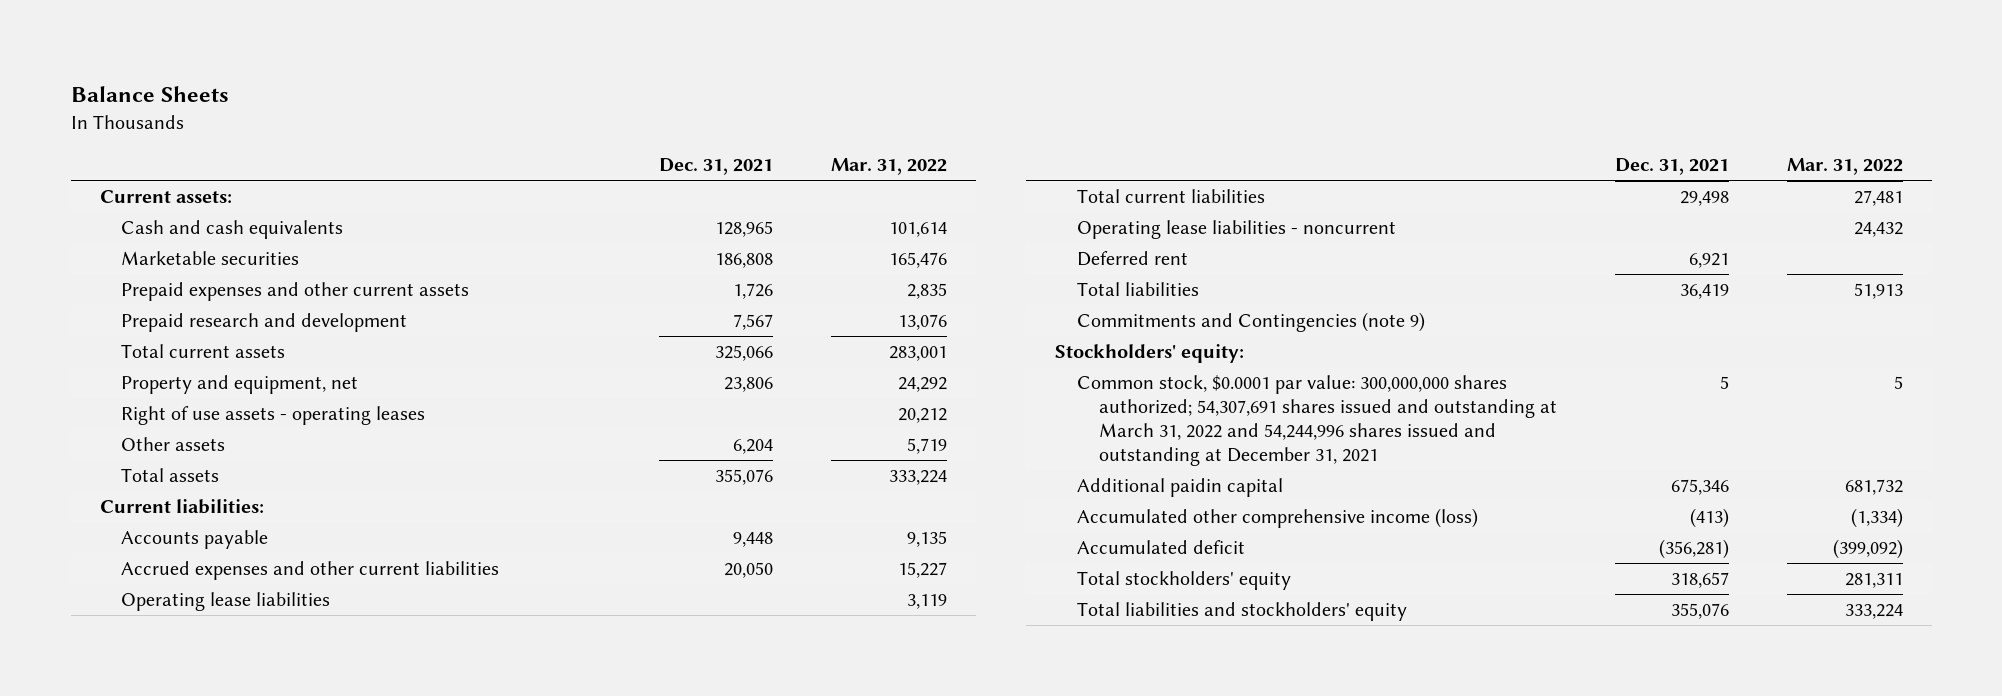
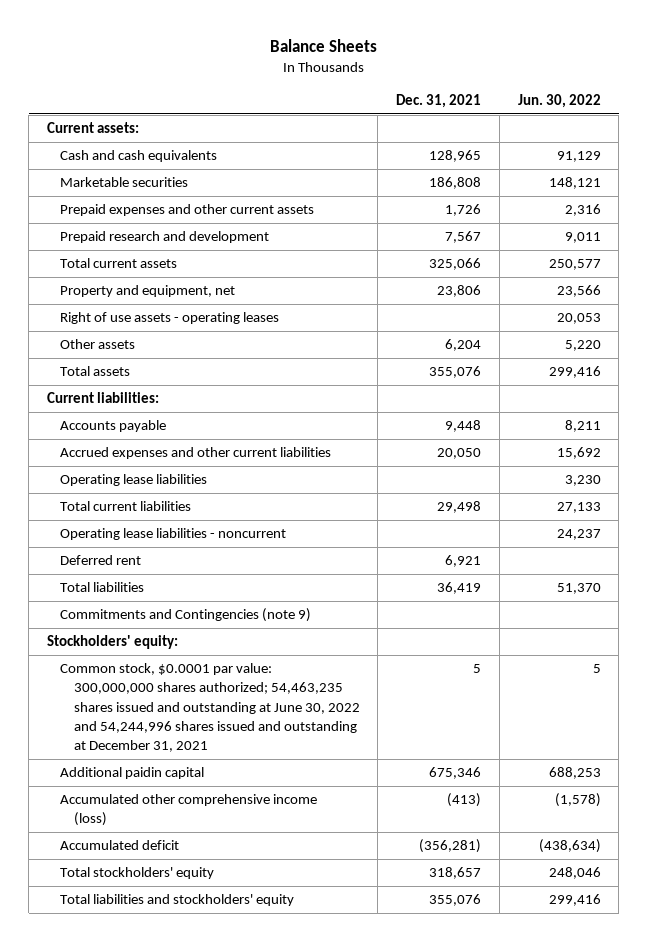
[830,158,947,176] Mar. 31, 2022 -> none
none -> [517,94,601,109] Jun. 30, 2022
[1077,374,1557,467] Common stock, $0.0001 par value: 300,000,000 shares authorized; 54,307,691 shares issued and outstanding at March 31, 2022 and 54,244,996 shares issued and outstanding at December 31, 2021 -> [60,663,360,753] Common stock, $0.0001 par value: 300,000,000 shares authorized; 54,463,235 shares issued and outstanding at June 30, 2022 and 54,244,996 shares issued and outstanding at December 31, 2021

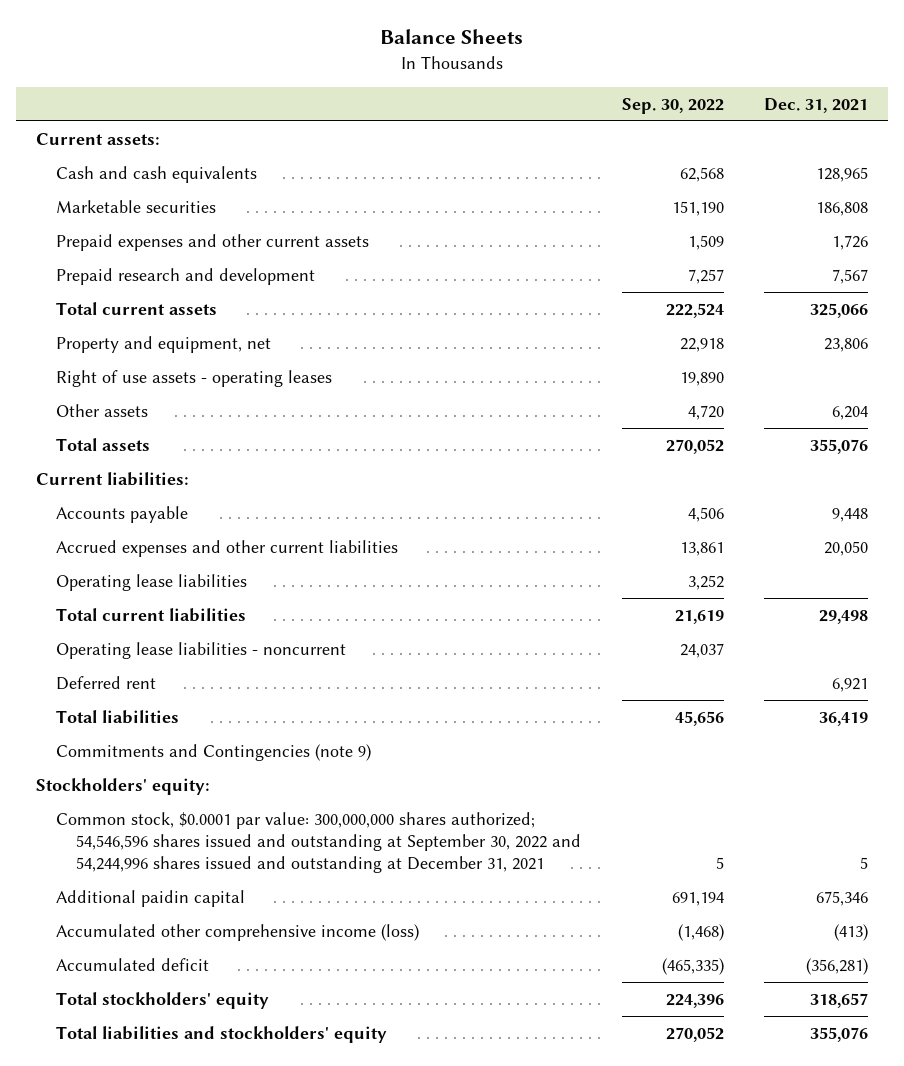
[517,94,601,109] Jun. 30, 2022 -> none
none -> [621,98,724,115] Sep. 30, 2022
[60,663,360,753] Common stock, $0.0001 par value: 300,000,000 shares authorized; 54,463,235 shares issued and outstanding at June 30, 2022 and 54,244,996 shares issued and outstanding at December 31, 2021 -> [56,811,582,873] Common stock, $0.0001 par value: 300,000,000 shares authorized; 54,546,596 shares issued and outstanding at September 30, 2022 and 54,244,996 shares issued and outstanding at December 31, 2021

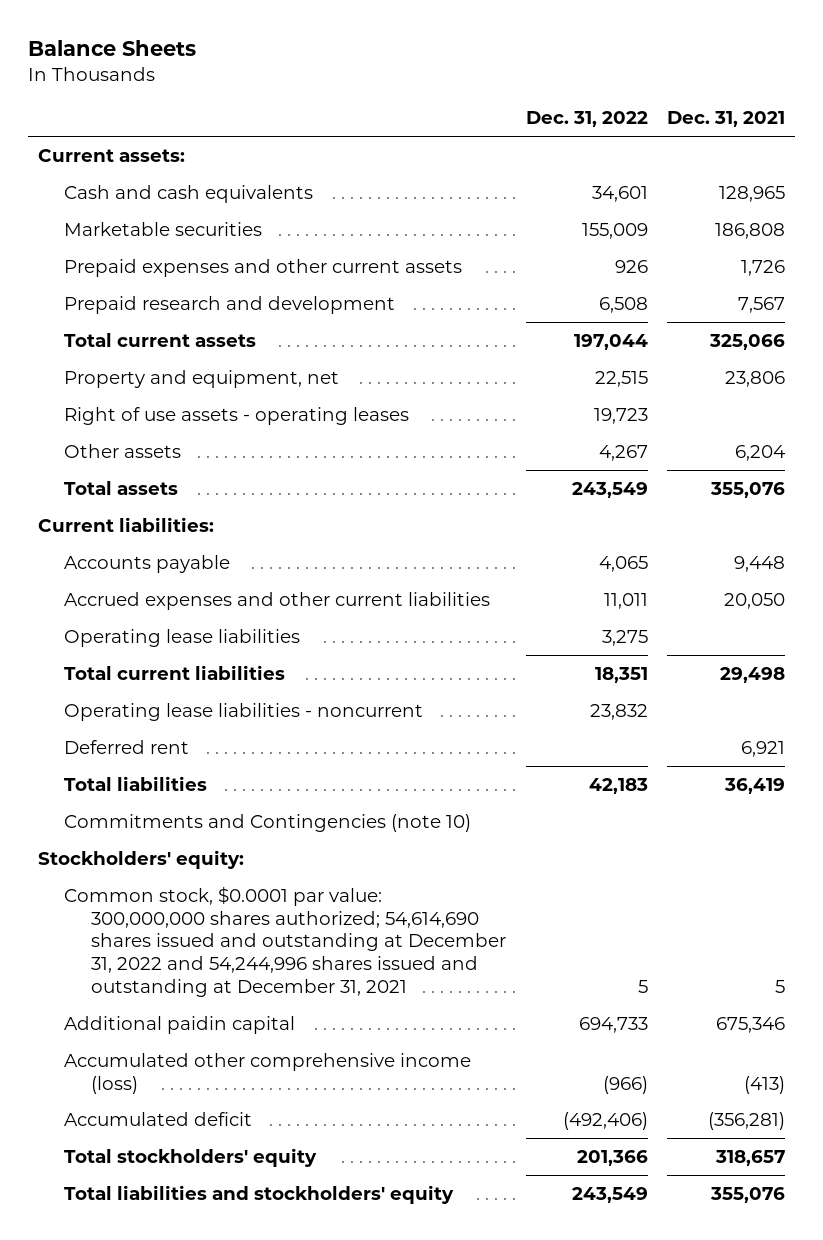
[621,98,724,115] Sep. 30, 2022 -> none
none -> [525,111,648,128] Dec. 31, 2022
[56,743,372,761] Commitments and Contingencies (note 9) -> [64,813,472,832] Commitments and Contingencies (note 10)
[56,811,582,873] Common stock, $0.0001 par value: 300,000,000 shares authorized; 54,546,596 shares issued and outstanding at September 30, 2022 and 54,244,996 shares issued and outstanding at December 31, 2021 -> [64,885,506,998] Common stock, $0.0001 par value: 300,000,000 shares authorized; 54,614,690 shares issued and outstanding at December 31, 2022 and 54,244,996 shares issued and outstanding at December 31, 2021

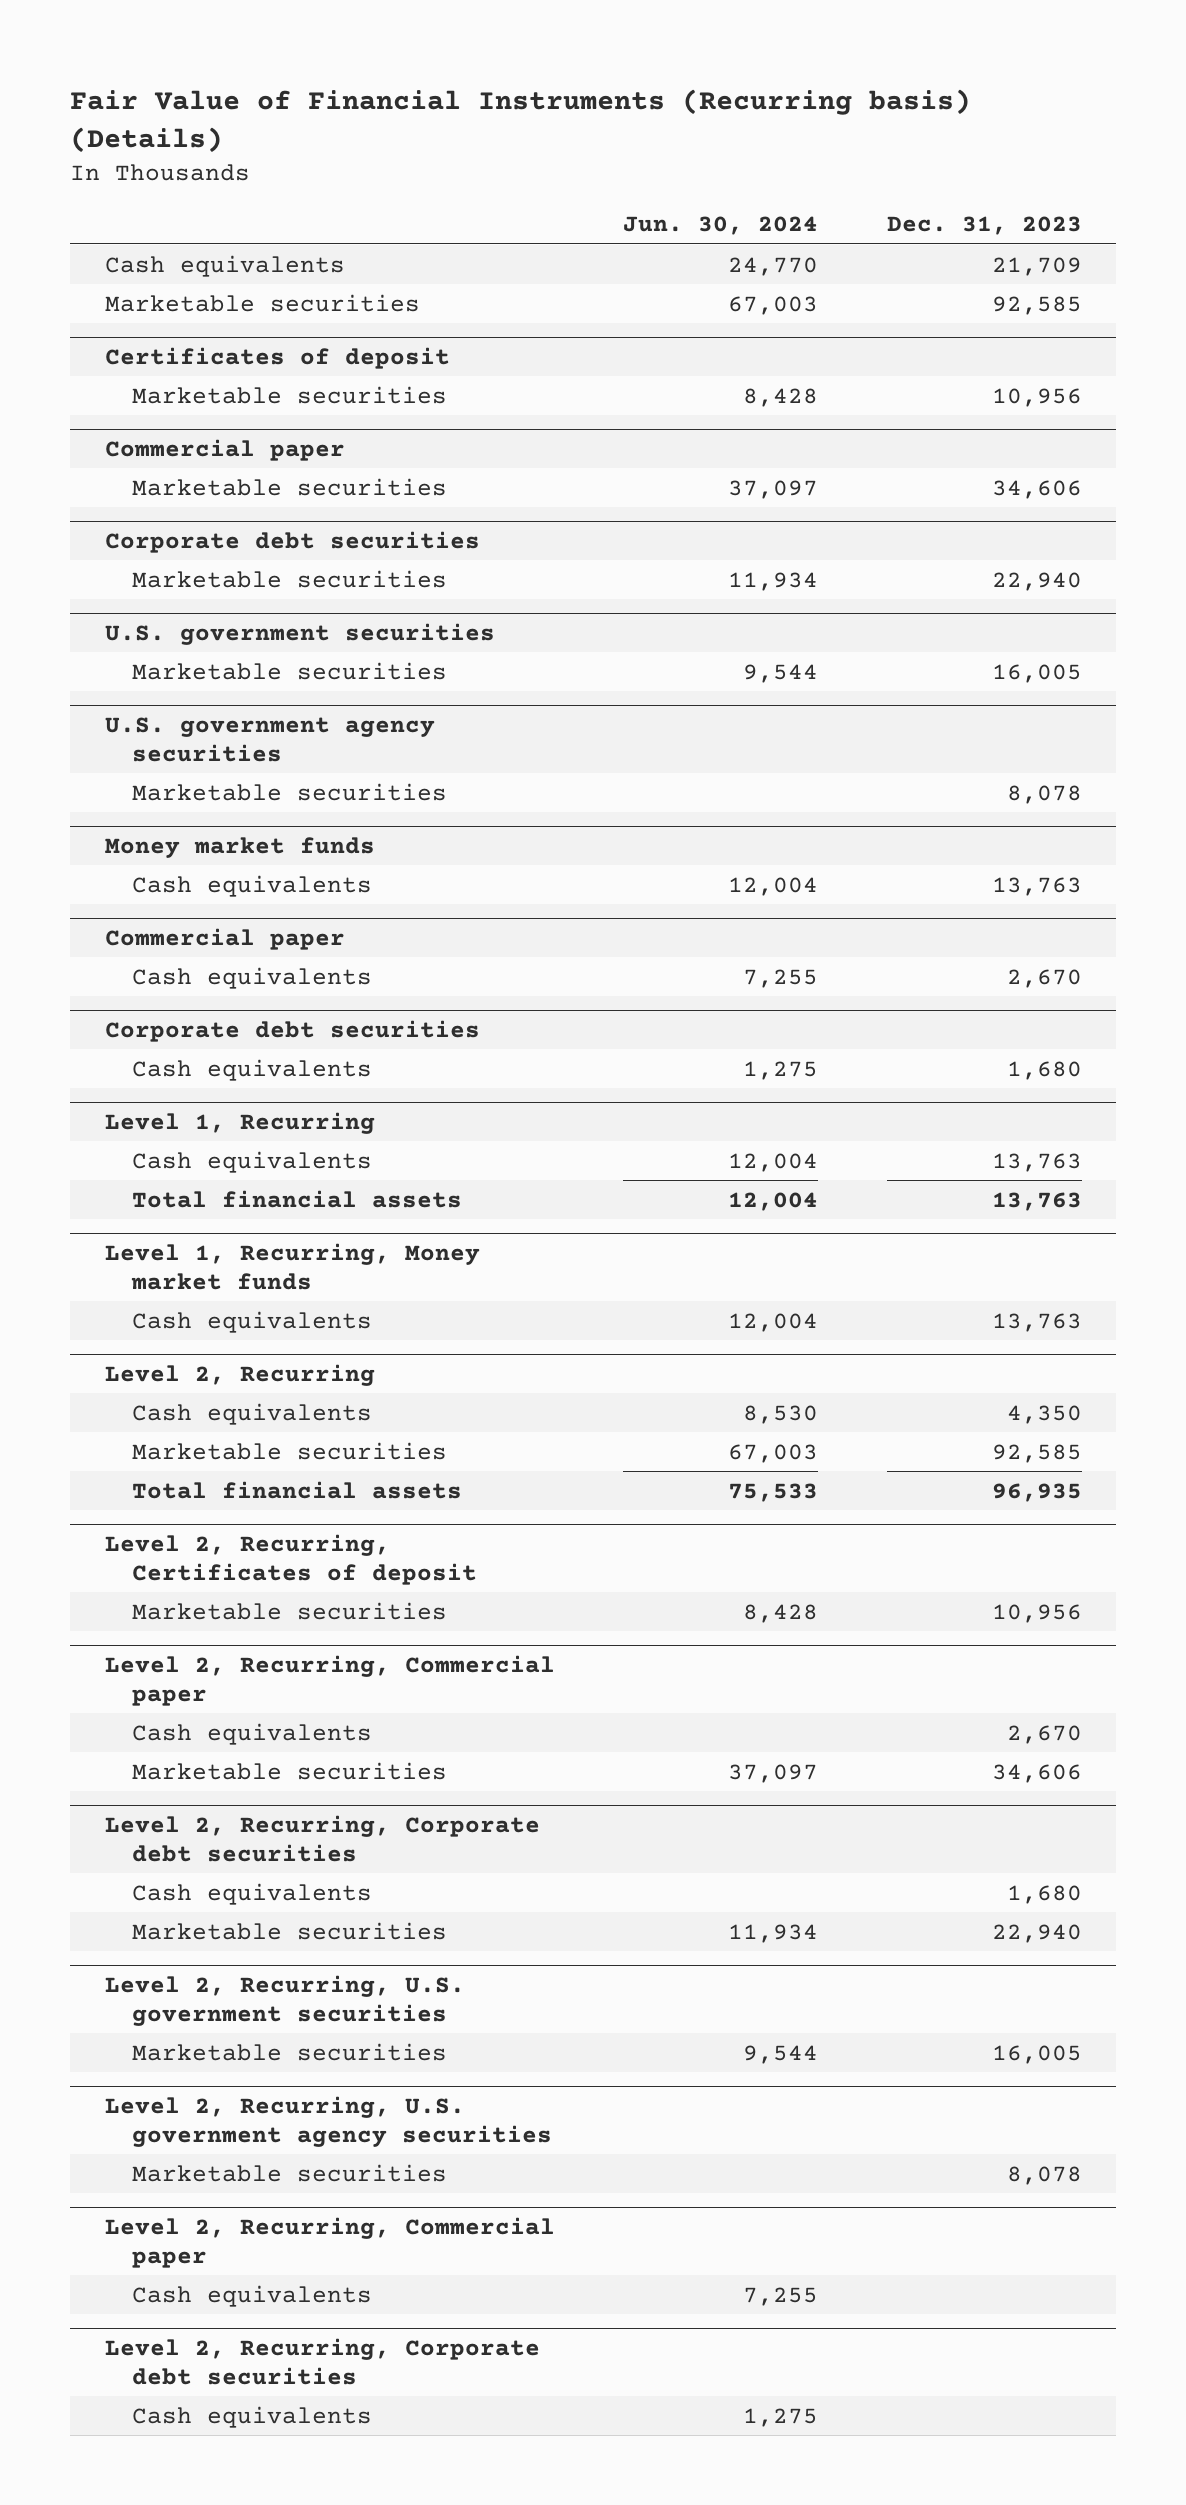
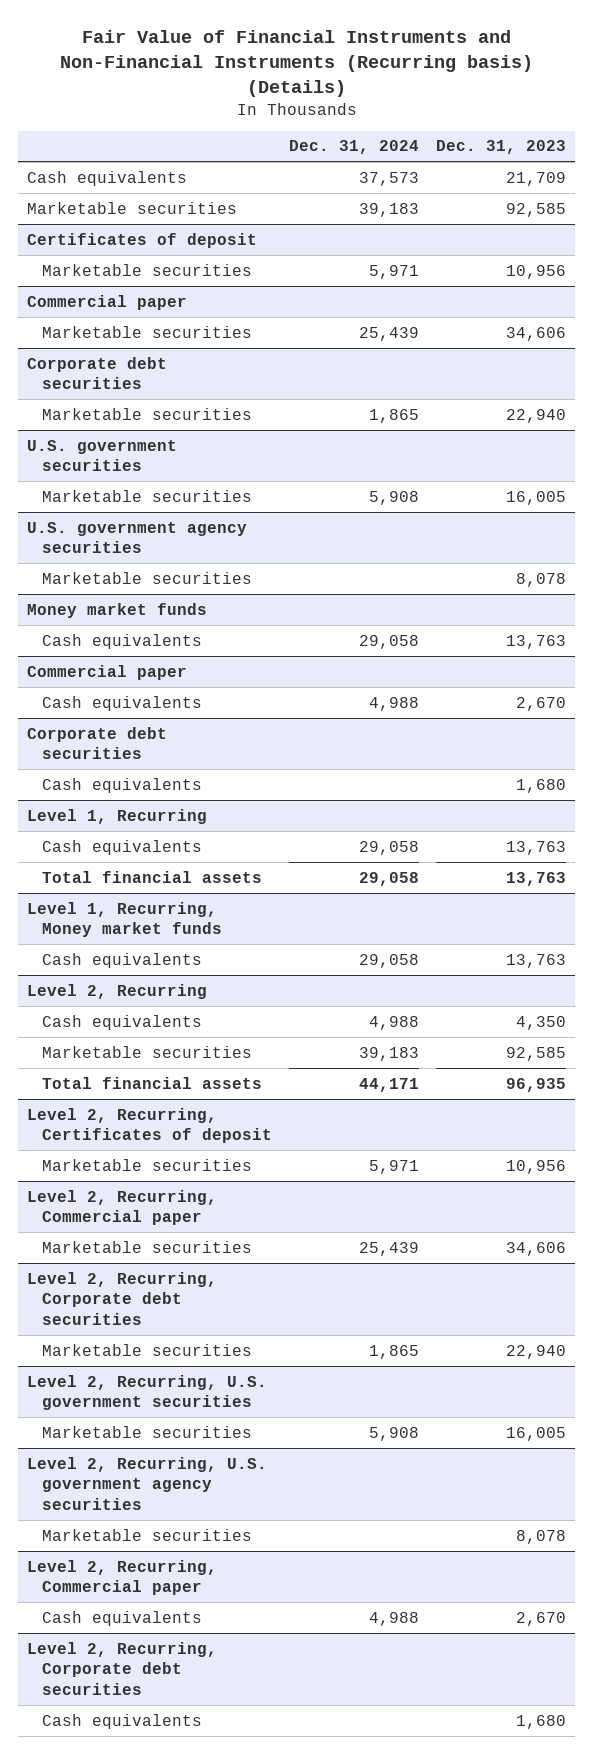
[70,88,972,153] Fair Value of Financial Instruments (Recurring basis) (Details) -> [59,29,533,97] Fair Value of Financial Instruments and Non-Financial Instruments (Recurring basis) (Details)
[623,216,819,236] Jun. 30, 2024 -> none
none -> [289,140,420,155] Dec. 31, 2024
[131,2284,372,2307] Cash equivalents -> none
[131,1722,372,1745] Cash equivalents -> [41,1610,202,1626] Cash equivalents
[131,2405,372,2428] Cash equivalents -> none
[131,1882,372,1905] Cash equivalents -> [41,1713,202,1729] Cash equivalents

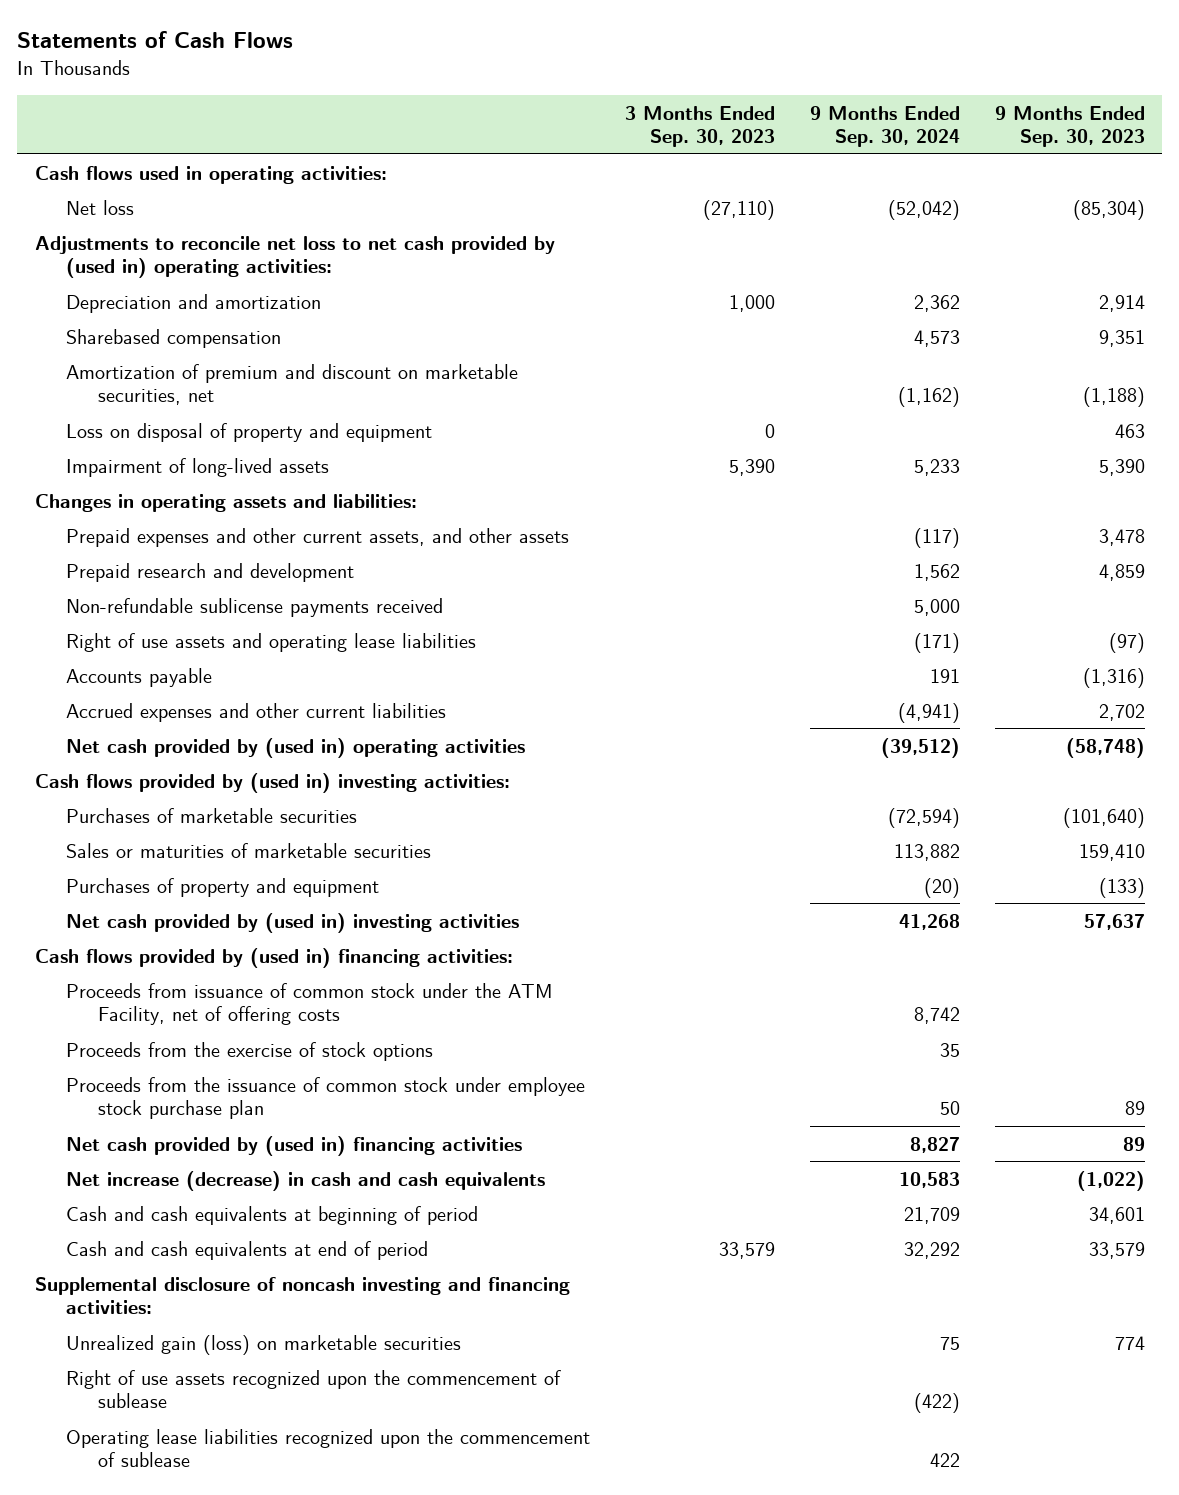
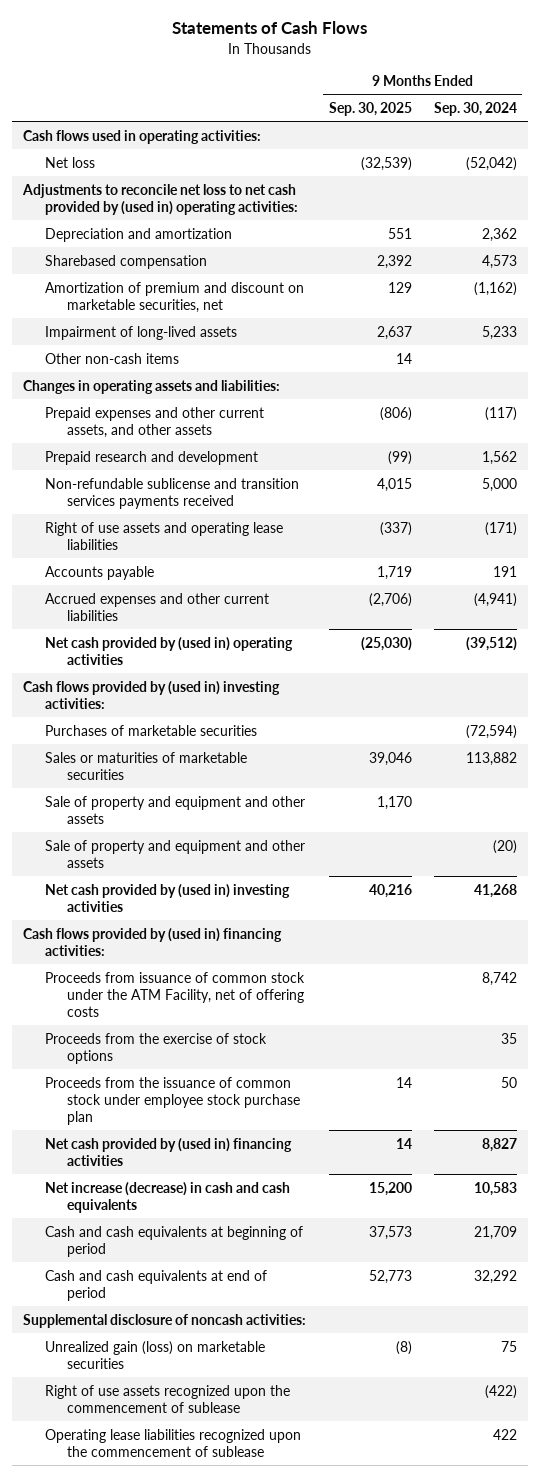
[625,105,776,148] 3 Months Ended Sep. 30, 2023 -> none
[994,105,1145,148] 9 Months Ended Sep. 30, 2023 -> none
none -> [328,102,412,117] Sep. 30, 2025
[66,422,433,442] Loss on disposal of property and equipment -> none
none -> [45,352,180,364] Other non-cash items
[66,597,444,617] Non-refundable sublicense payments received -> [45,477,300,509] Non-refundable sublicense and transition services payments received
none -> [45,795,306,824] Sale of property and equipment and other assets
[66,877,380,897] Purchases of property and equipment -> [45,839,306,868] Sale of property and equipment and other assets
[34,1276,570,1315] Supplemental disclosure of noncash investing and financing activities: -> [23,1313,307,1328] Supplemental disclosure of noncash activities:

